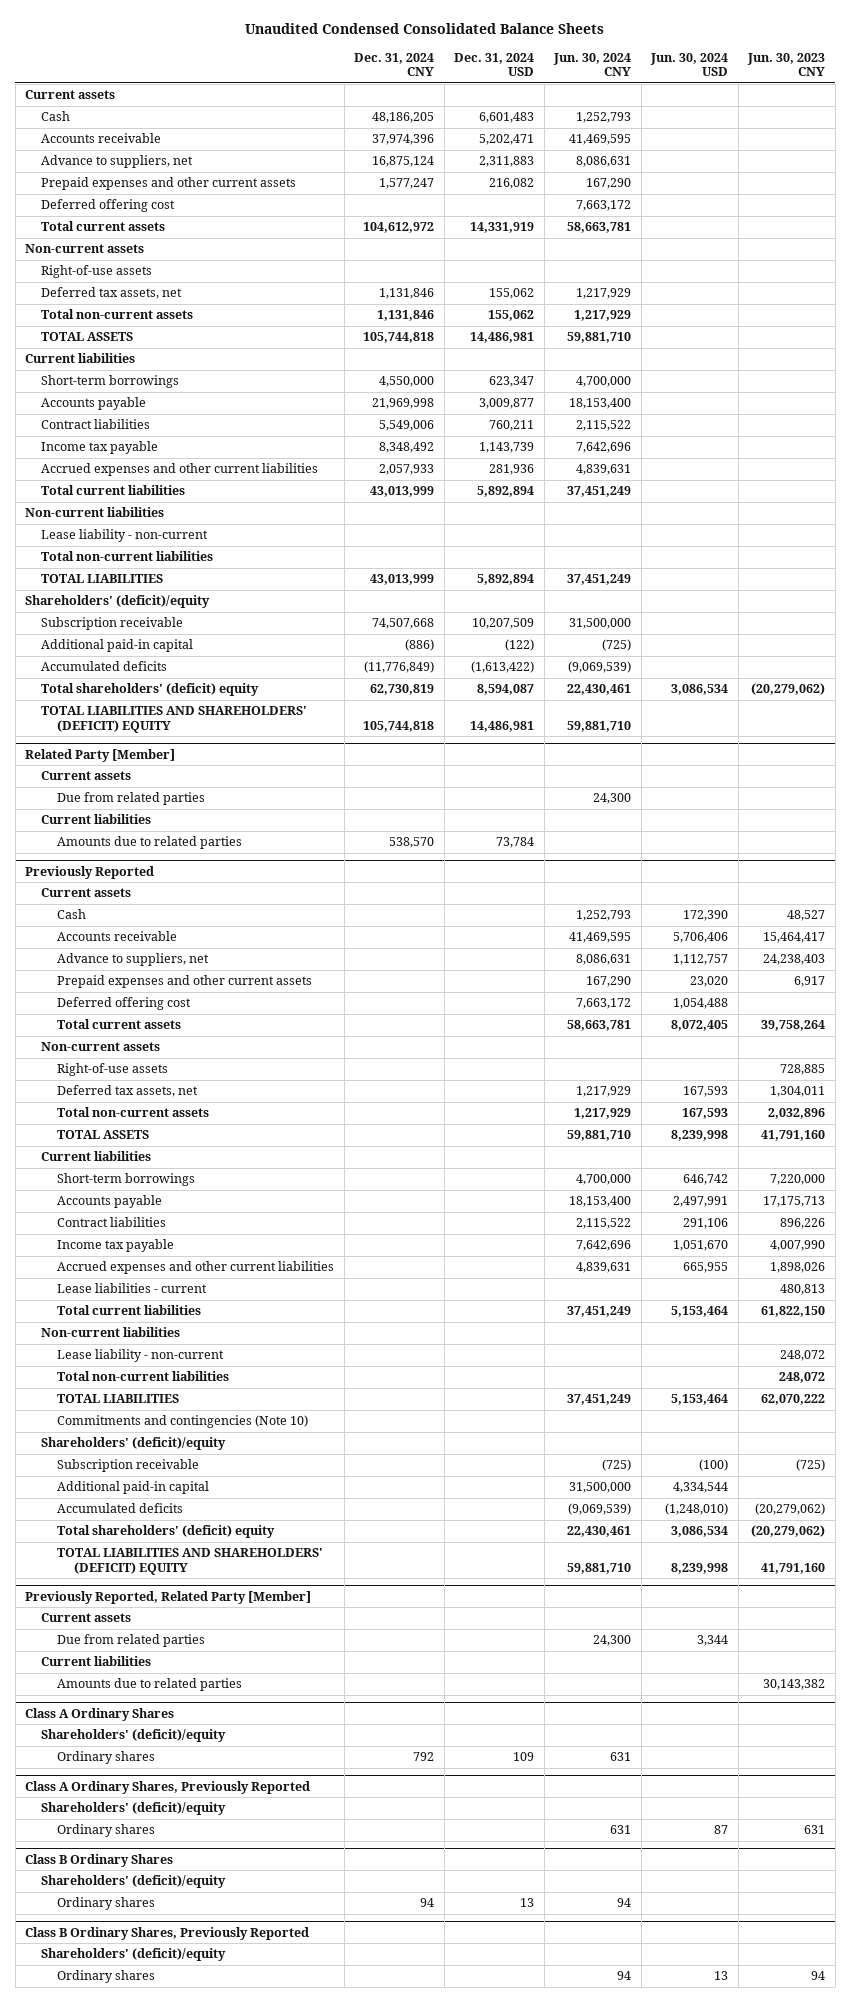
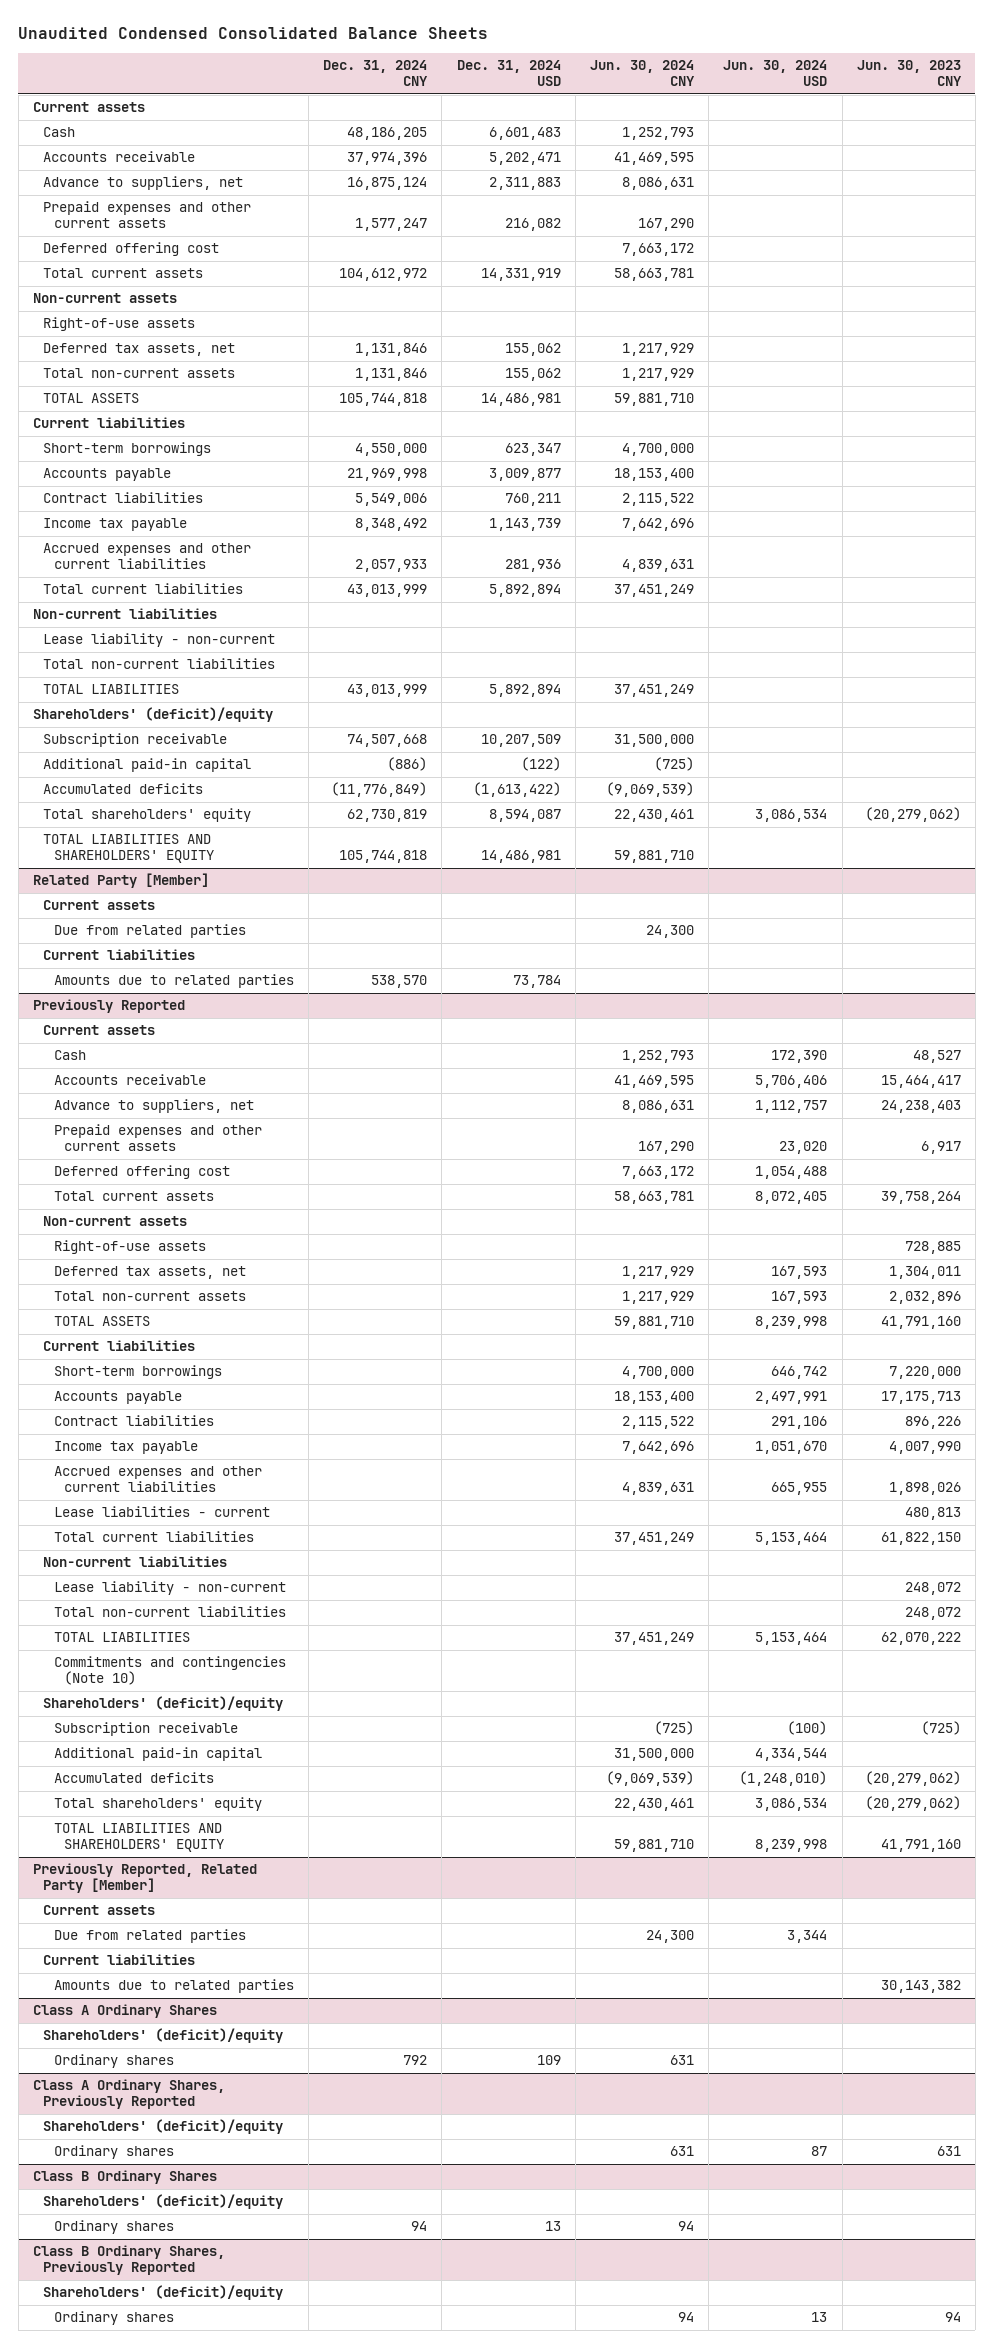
[41,683,260,697] Total shareholders' (deficit) equity -> [43,808,252,823] Total shareholders' equity
[41,706,308,733] TOTAL LIABILITIES AND SHAREHOLDERS' (DEFICIT) EQUITY -> [43,834,214,864] TOTAL LIABILITIES AND SHAREHOLDERS' EQUITY
[57,1525,276,1539] Total shareholders' (deficit) equity -> [53,1797,262,1812] Total shareholders' equity
[57,1548,324,1575] TOTAL LIABILITIES AND SHAREHOLDERS' (DEFICIT) EQUITY -> [53,1823,225,1853] TOTAL LIABILITIES AND SHAREHOLDERS' EQUITY

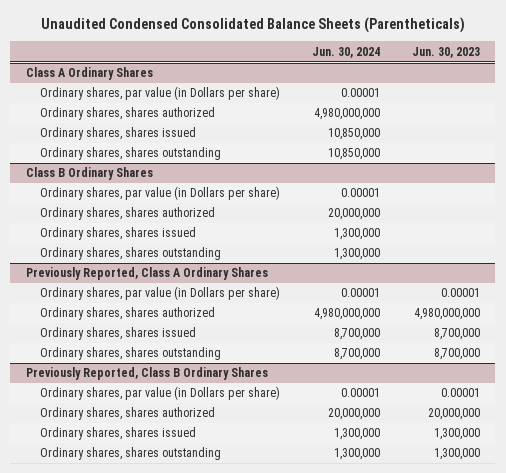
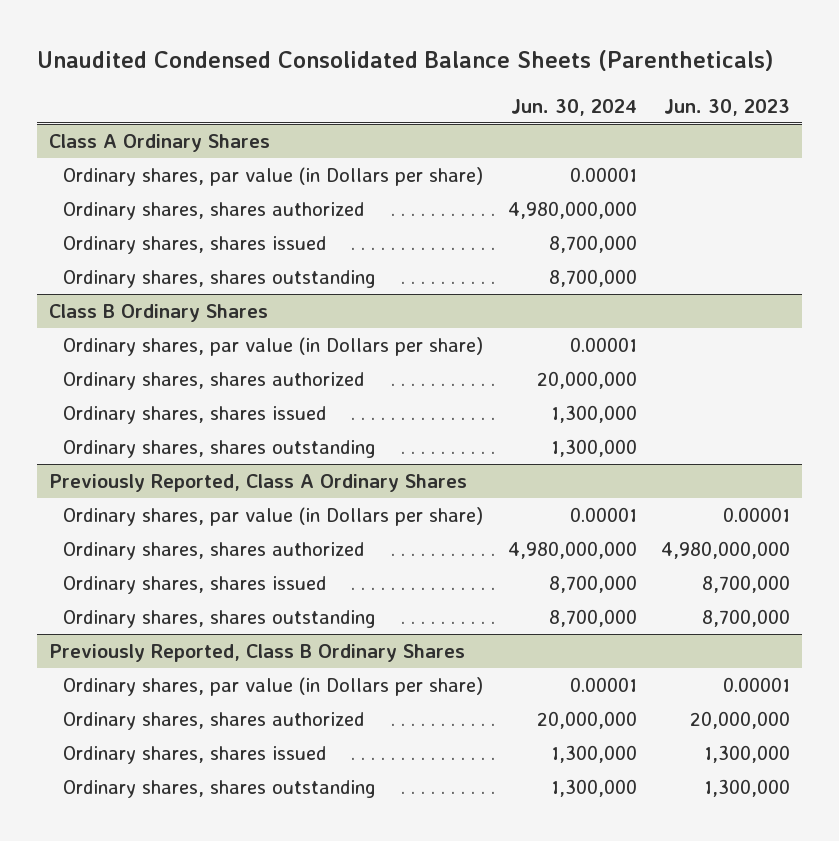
[327,128,380,141] 10,850,000 -> [548,234,637,253] 8,700,000
[327,148,380,161] 10,850,000 -> [548,268,637,287] 8,700,000

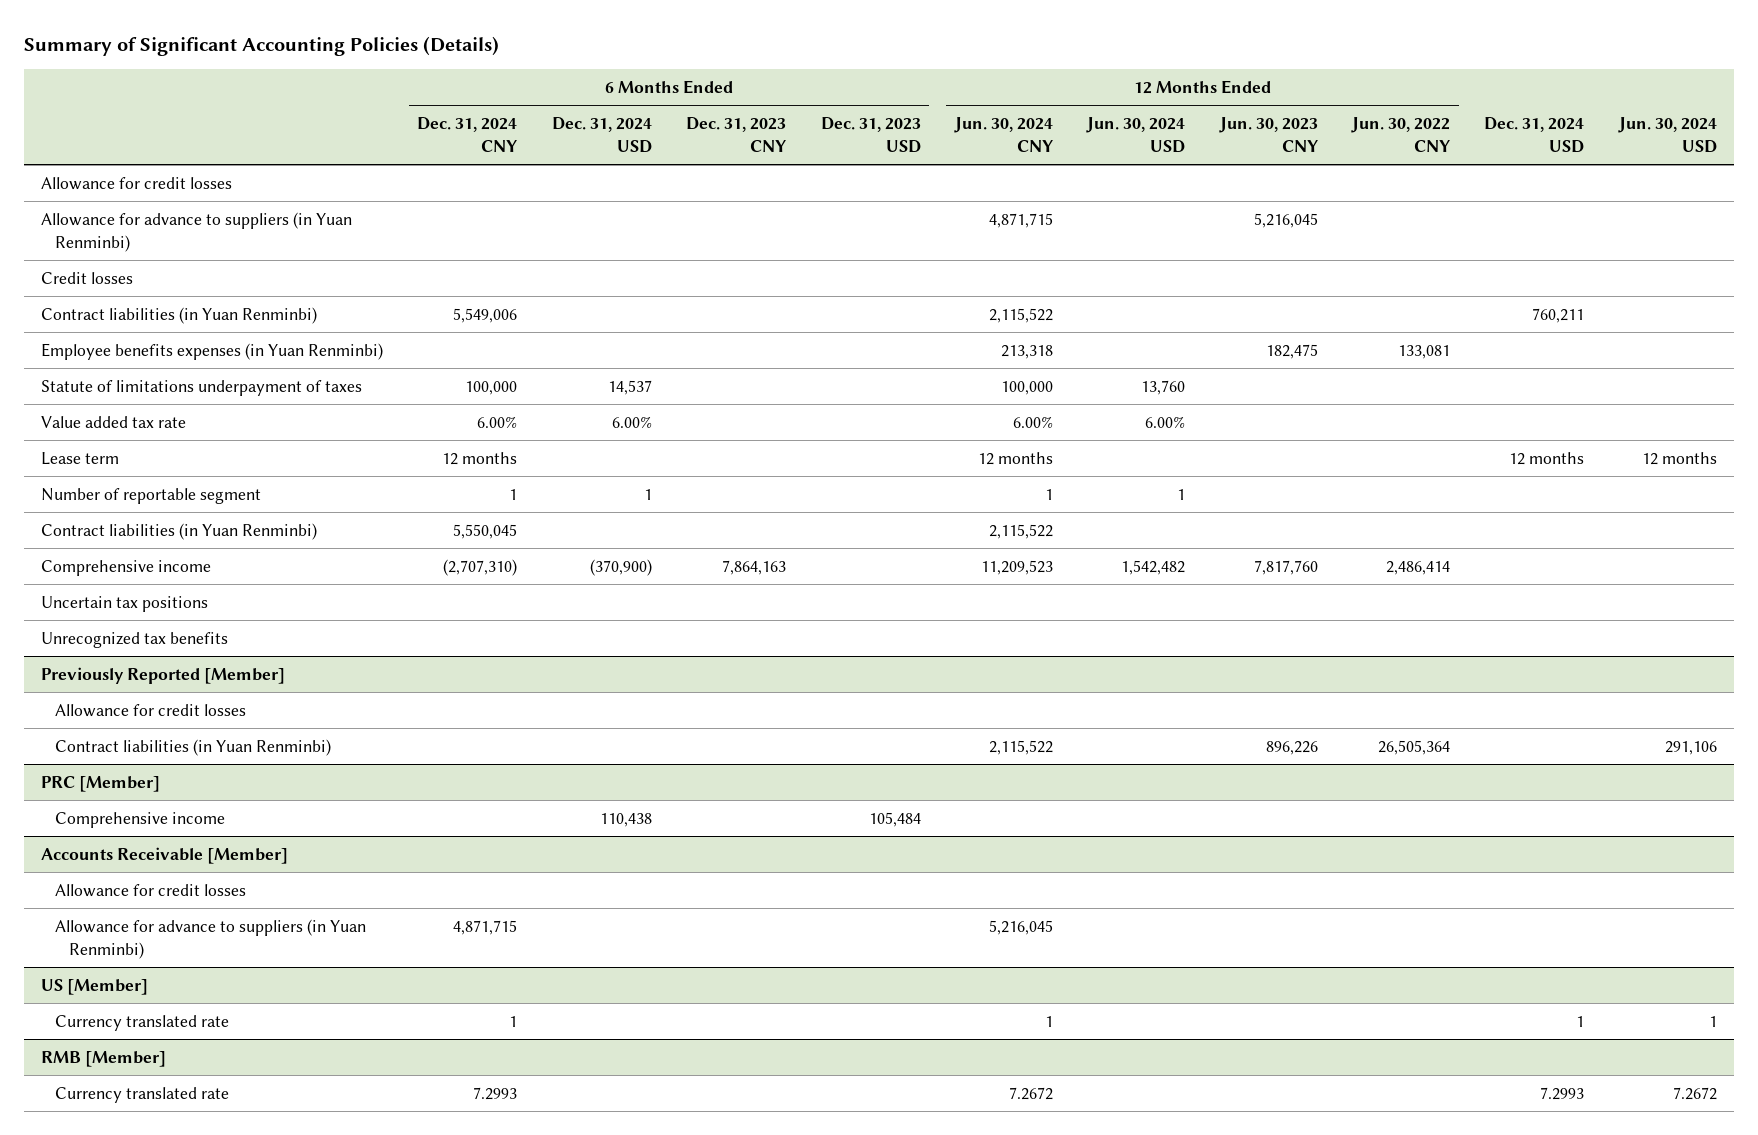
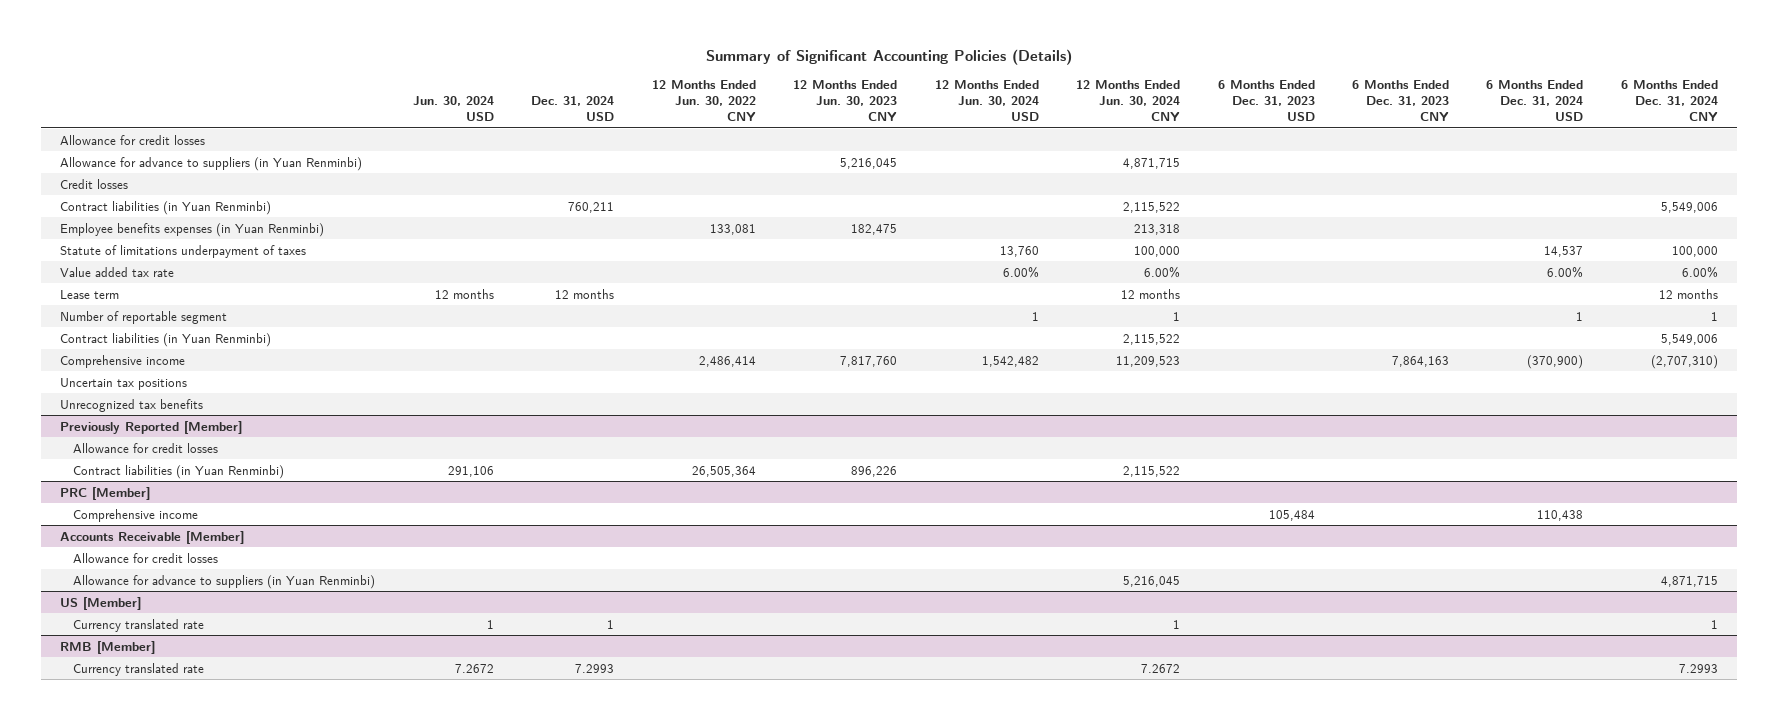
[453,523,518,539] 5,550,045 -> [1660,333,1718,345] 5,549,006

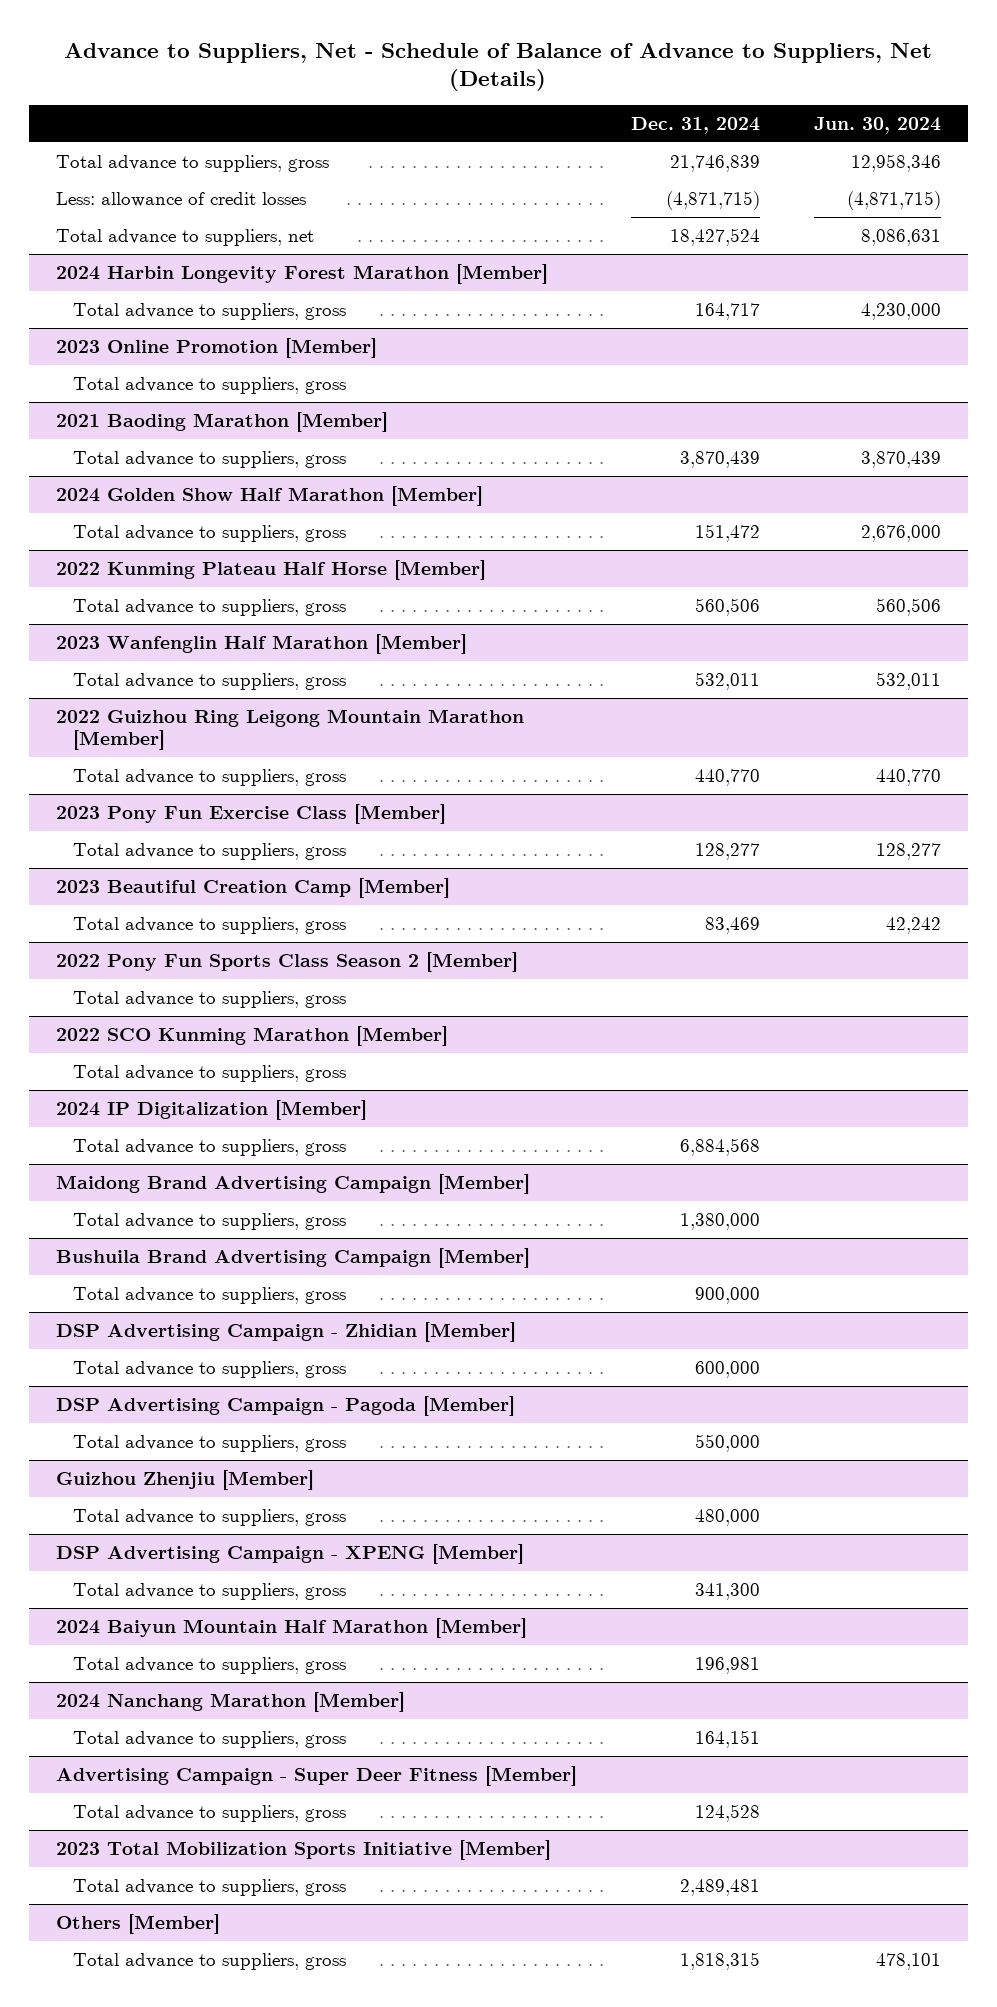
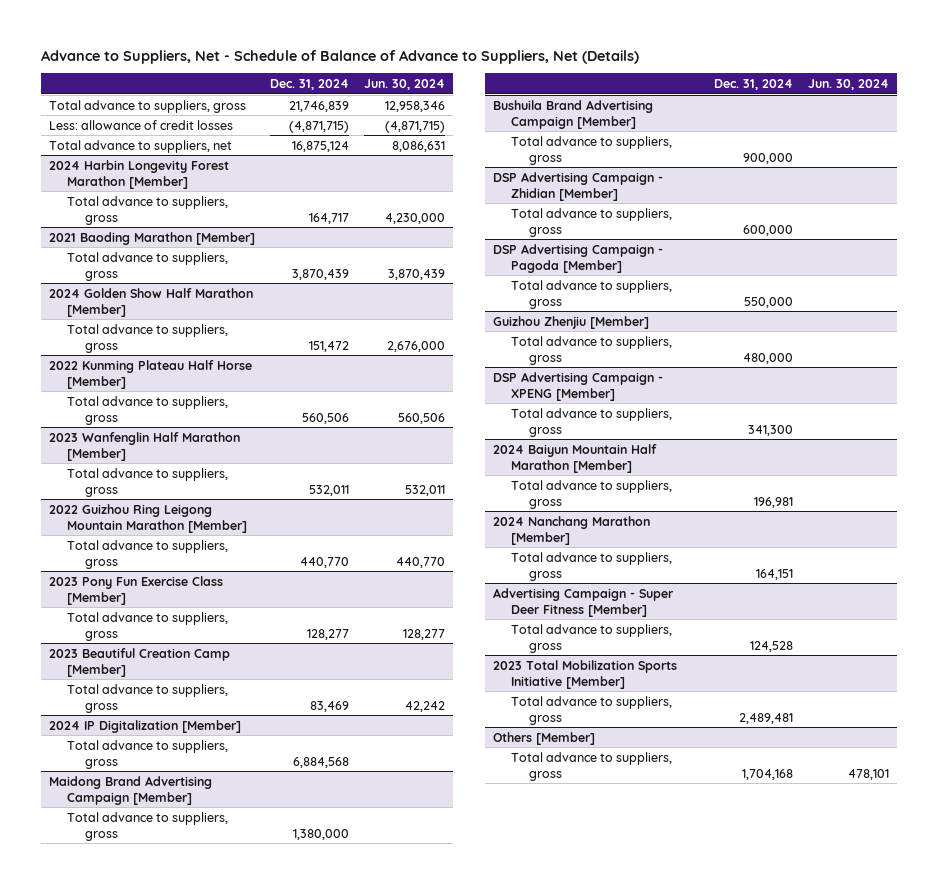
[669,227,760,246] 18,427,524 -> [292,140,350,152] 16,875,124
[55,337,377,358] 2023 Online Promotion [Member] -> none
[72,376,346,394] Total advance to suppliers, gross -> none
[55,951,518,972] 2022 Pony Fun Sports Class Season 2 [Member] -> none
[72,990,346,1008] Total advance to suppliers, gross -> none
[55,1025,448,1046] 2022 SCO Kunming Marathon [Member] -> none
[72,1064,346,1082] Total advance to suppliers, gross -> none
[679,1951,760,1970] 1,818,315 -> [742,768,794,780] 1,704,168

